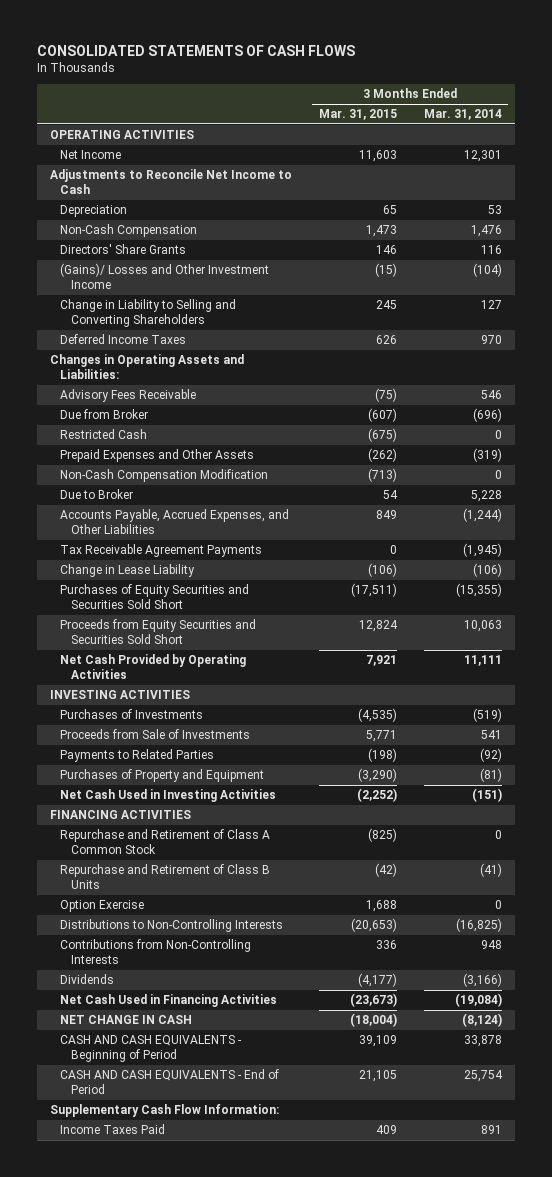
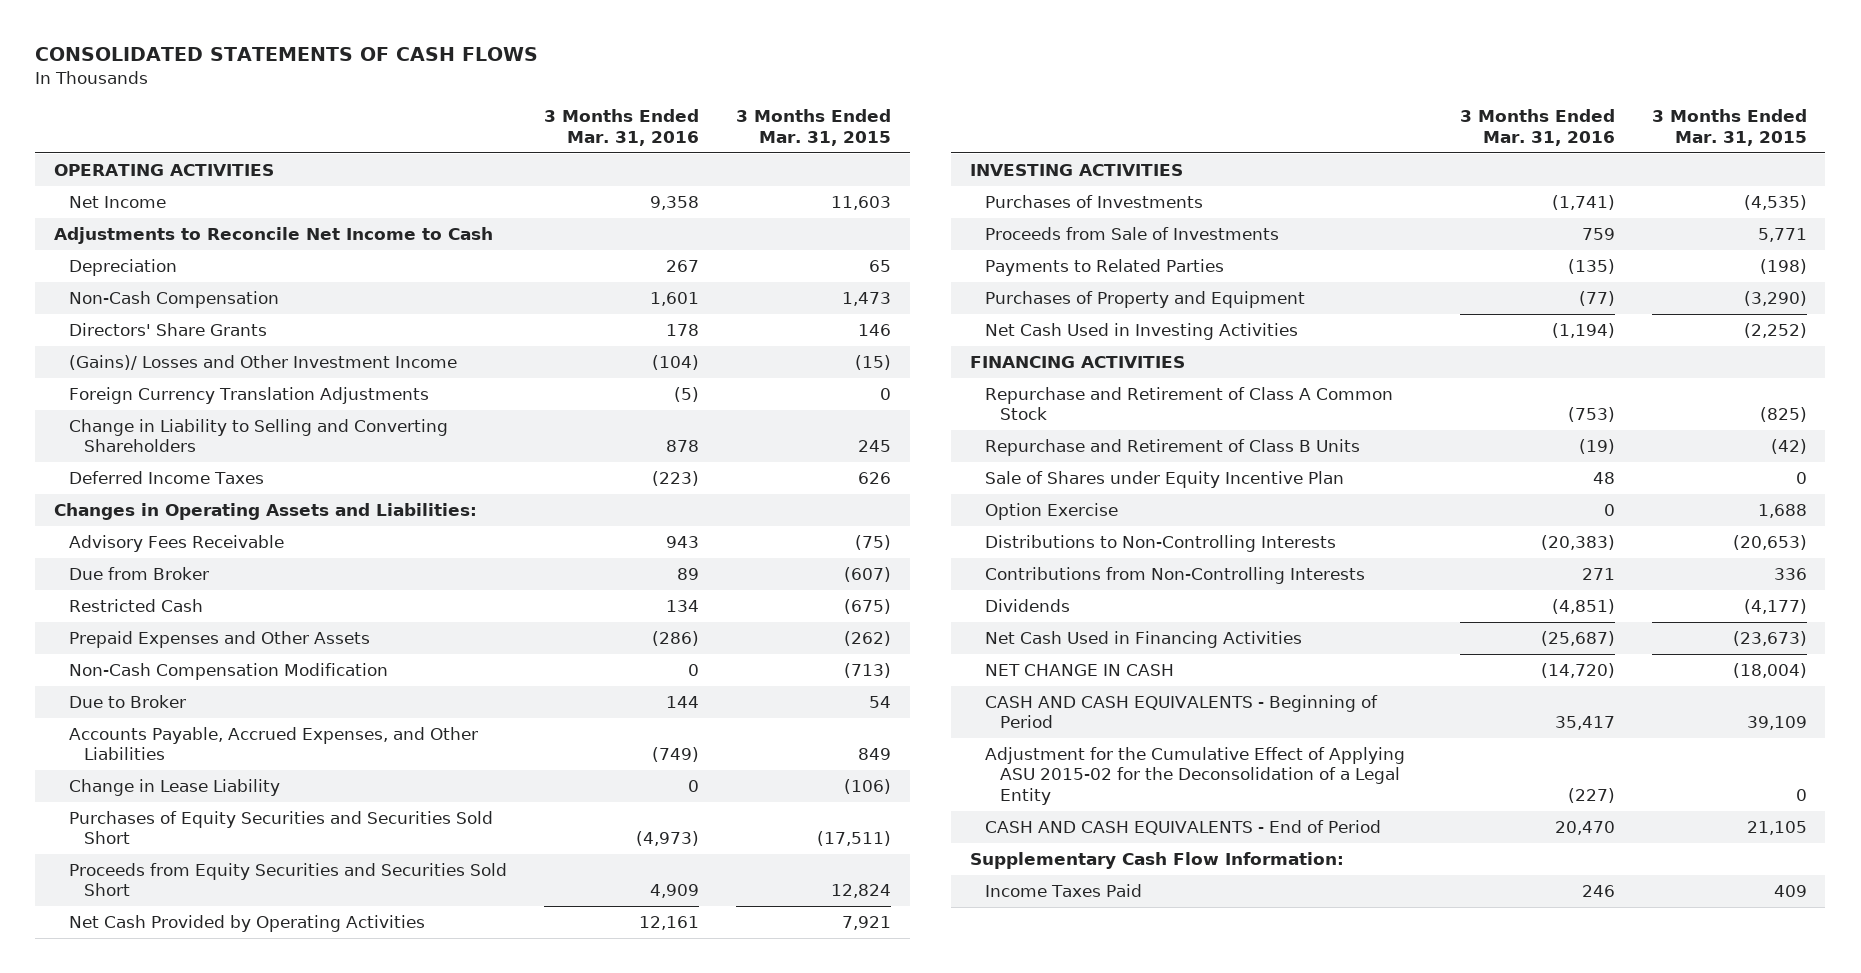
[423,109,502,121] Mar. 31, 2014 -> none
none -> [543,109,699,146] 3 Months Ended Mar. 31, 2016
none -> [68,387,429,405] Foreign Currency Translation Adjustments
[60,544,263,558] Tax Receivable Agreement Payments -> none
none -> [984,471,1344,489] Sale of Shares under Equity Incentive Plan
none -> [984,747,1405,805] Adjustment for the Cumulative Effect of Applying ASU 2015-02 for the Deconsolidation of a Legal Entity

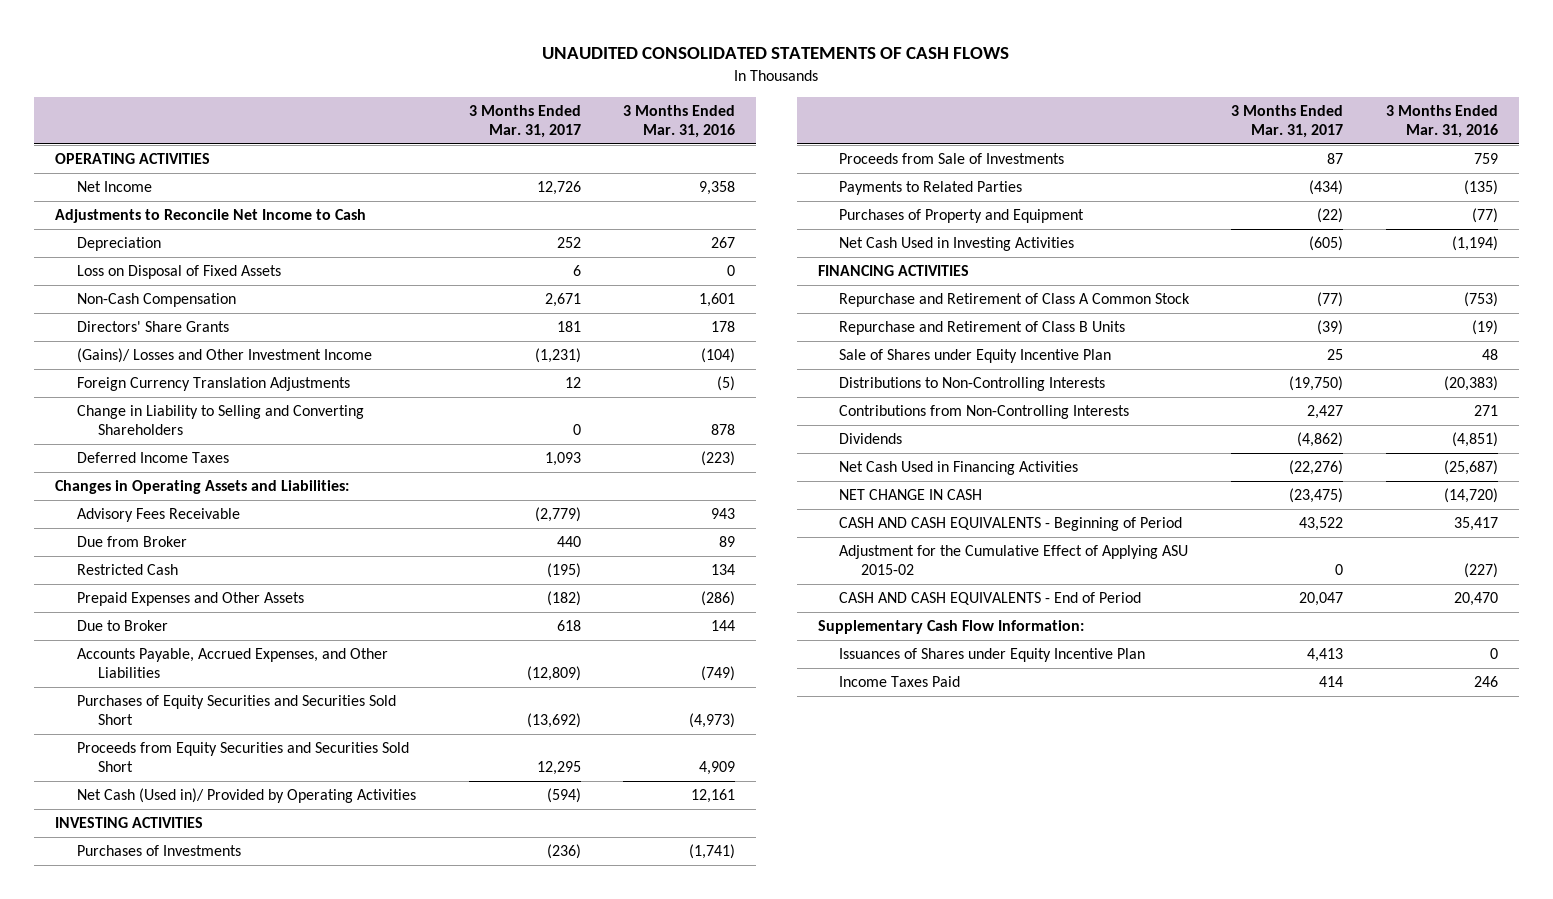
[35,47,539,62] CONSOLIDATED STATEMENTS OF CASH FLOWS -> [542,47,1010,60] UNAUDITED CONSOLIDATED STATEMENTS OF CASH FLOWS
[736,109,892,146] 3 Months Ended Mar. 31, 2015 -> none
none -> [468,105,581,139] 3 Months Ended Mar. 31, 2017
none -> [76,265,281,280] Loss on Disposal of Fixed Assets
[68,663,388,681] Non-Cash Compensation Modification -> none
[68,779,280,797] Change in Lease Liability -> none
[68,915,425,933] Net Cash Provided by Operating Activities -> [76,788,416,804] Net Cash (Used in)/ Provided by Operating Activities
[984,503,1118,521] Option Exercise -> none
[984,747,1405,805] Adjustment for the Cumulative Effect of Applying ASU 2015-02 for the Deconsolidation of a Legal Entity -> [839,545,1189,576] Adjustment for the Cumulative Effect of Applying ASU 2015-02
none -> [839,648,1146,663] Issuances of Shares under Equity Incentive Plan

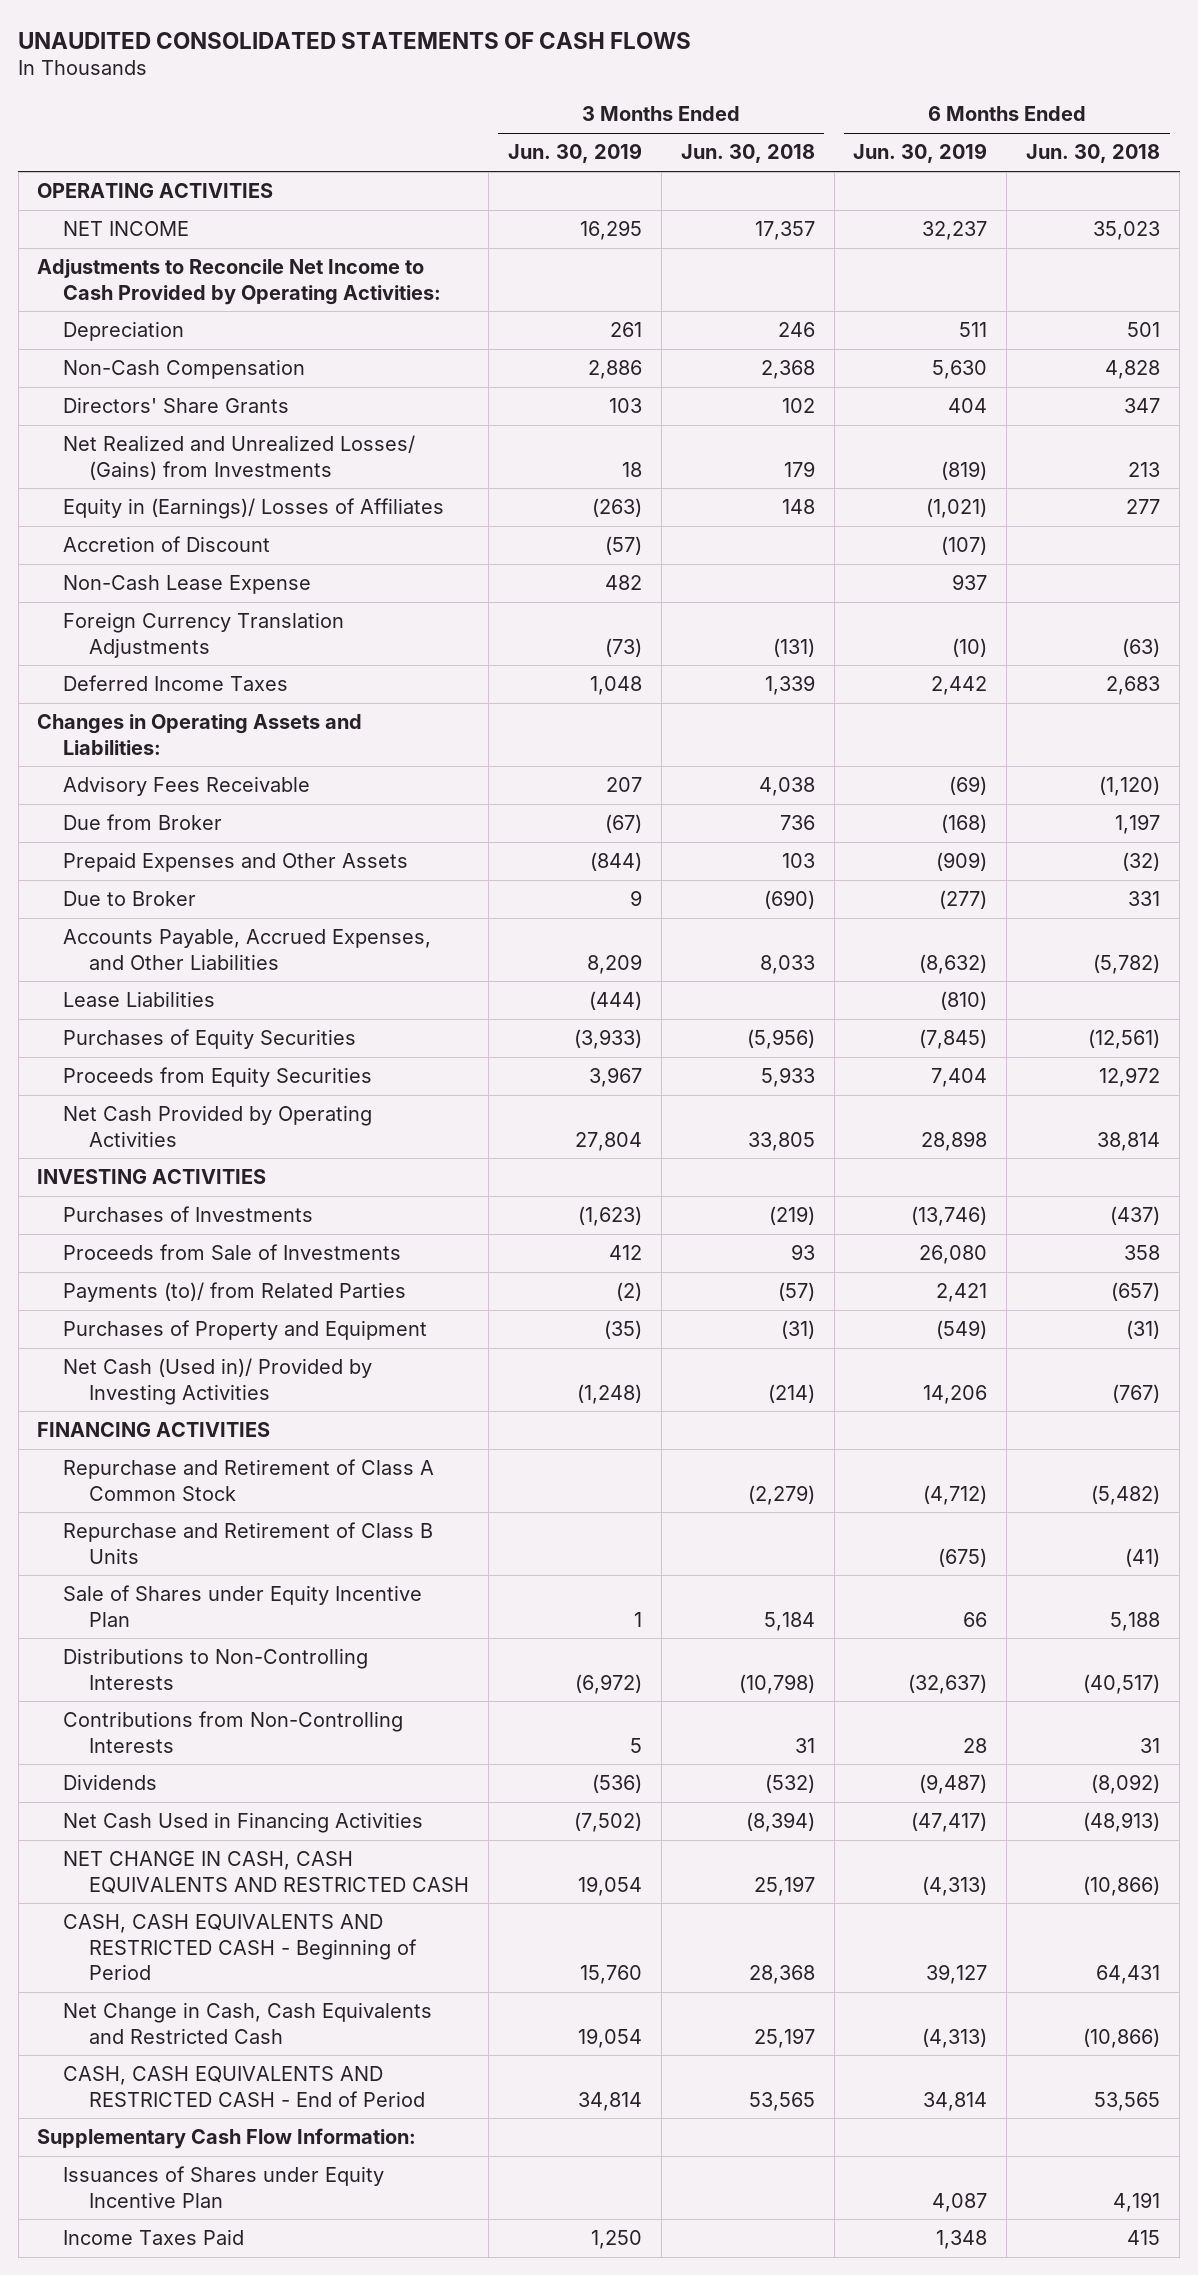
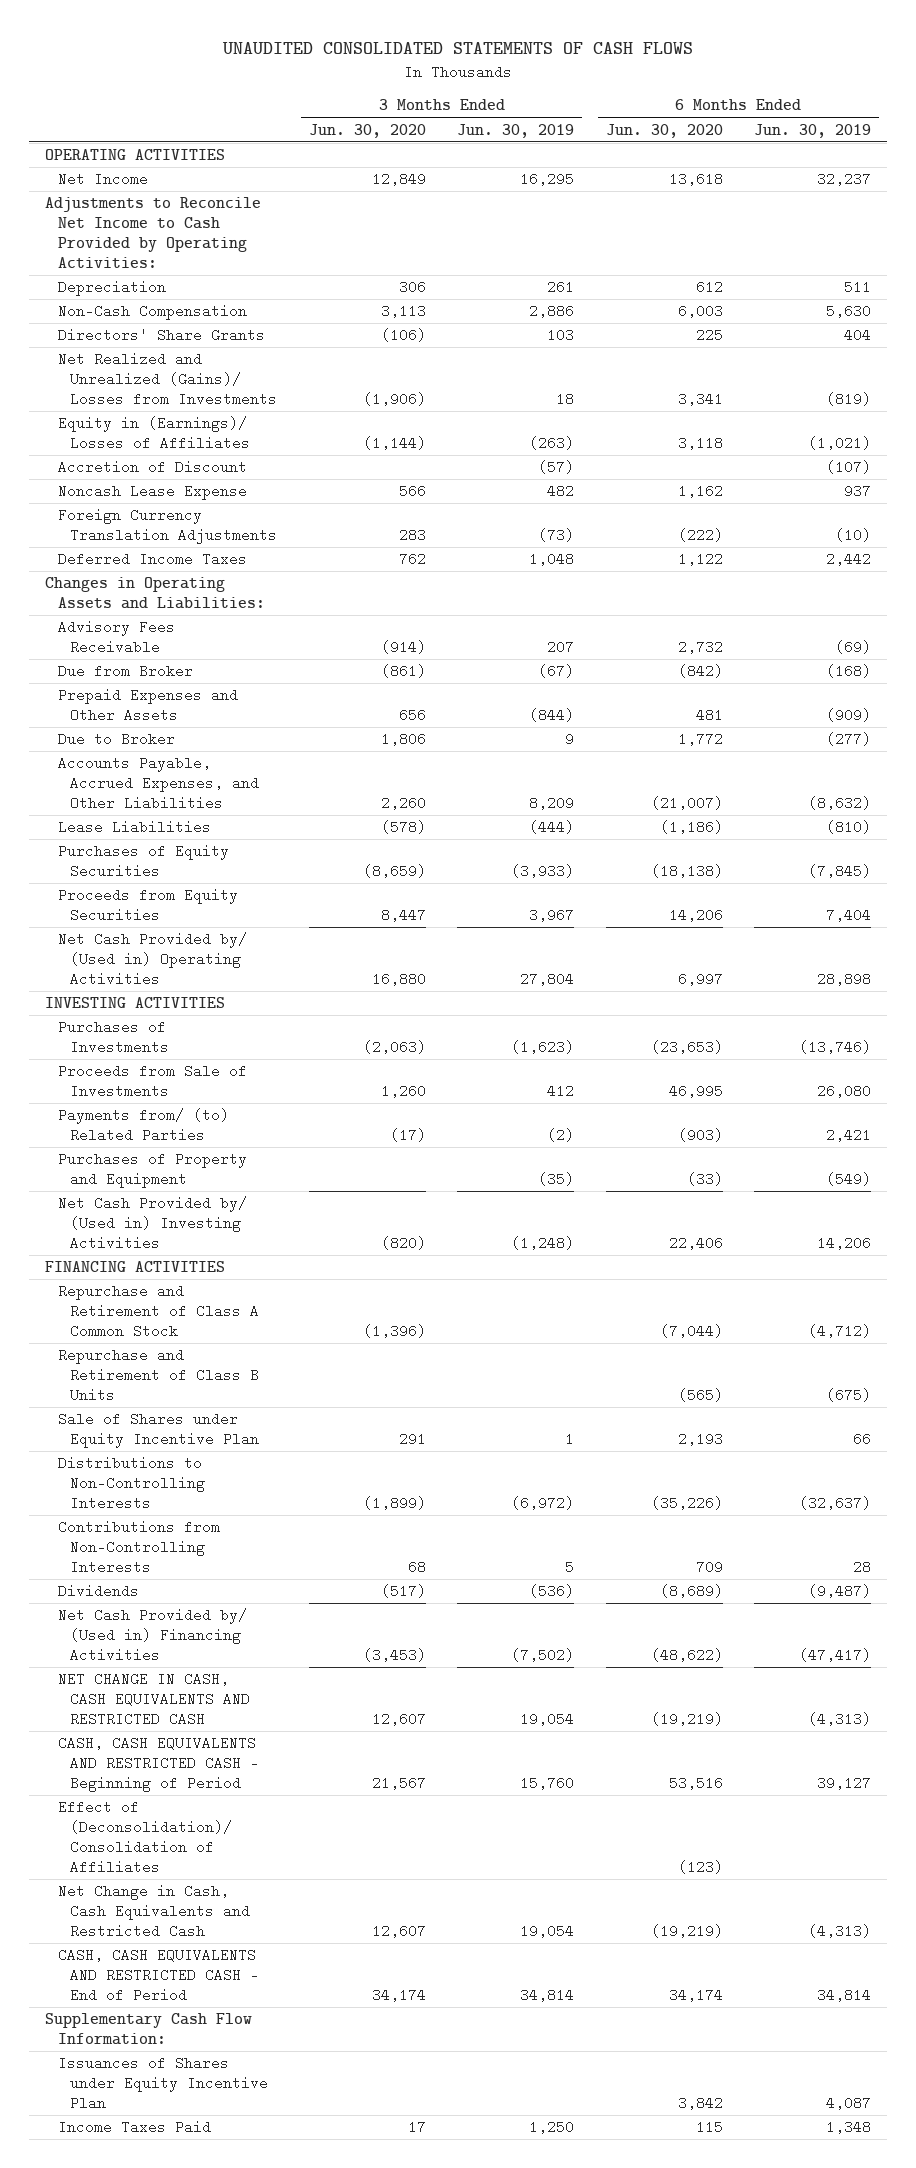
[680,144,815,164] Jun. 30, 2018 -> none
[1026,144,1161,164] Jun. 30, 2018 -> none
none -> [308,123,426,138] Jun. 30, 2020
none -> [605,123,723,138] Jun. 30, 2020
[63,221,190,237] NET INCOME -> [57,172,148,187] Net Income
[63,435,416,480] Net Realized and Unrealized Losses/ (Gains) from Investments -> [57,352,278,406] Net Realized and Unrealized (Gains)/ Losses from Investments
[63,575,312,595] Non-Cash Lease Expense -> [57,484,247,501] Noncash Lease Expense
[63,1105,373,1147] Net Cash Provided by Operating Activities -> [57,932,247,986] Net Cash Provided by/ (Used in) Operating Activities
[63,1282,407,1303] Payments (to)/ from Related Parties -> [57,1108,229,1143] Payments from/ (to) Related Parties
[63,1358,373,1405] Net Cash (Used in)/ Provided by Investing Activities -> [57,1196,247,1250] Net Cash Provided by/ (Used in) Investing Activities
[63,1812,424,1834] Net Cash Used in Financing Activities -> [57,1608,247,1662] Net Cash Provided by/ (Used in) Financing Activities
none -> [57,1800,233,1874] Effect of (Deconsolidation)/ Consolidation of Affiliates

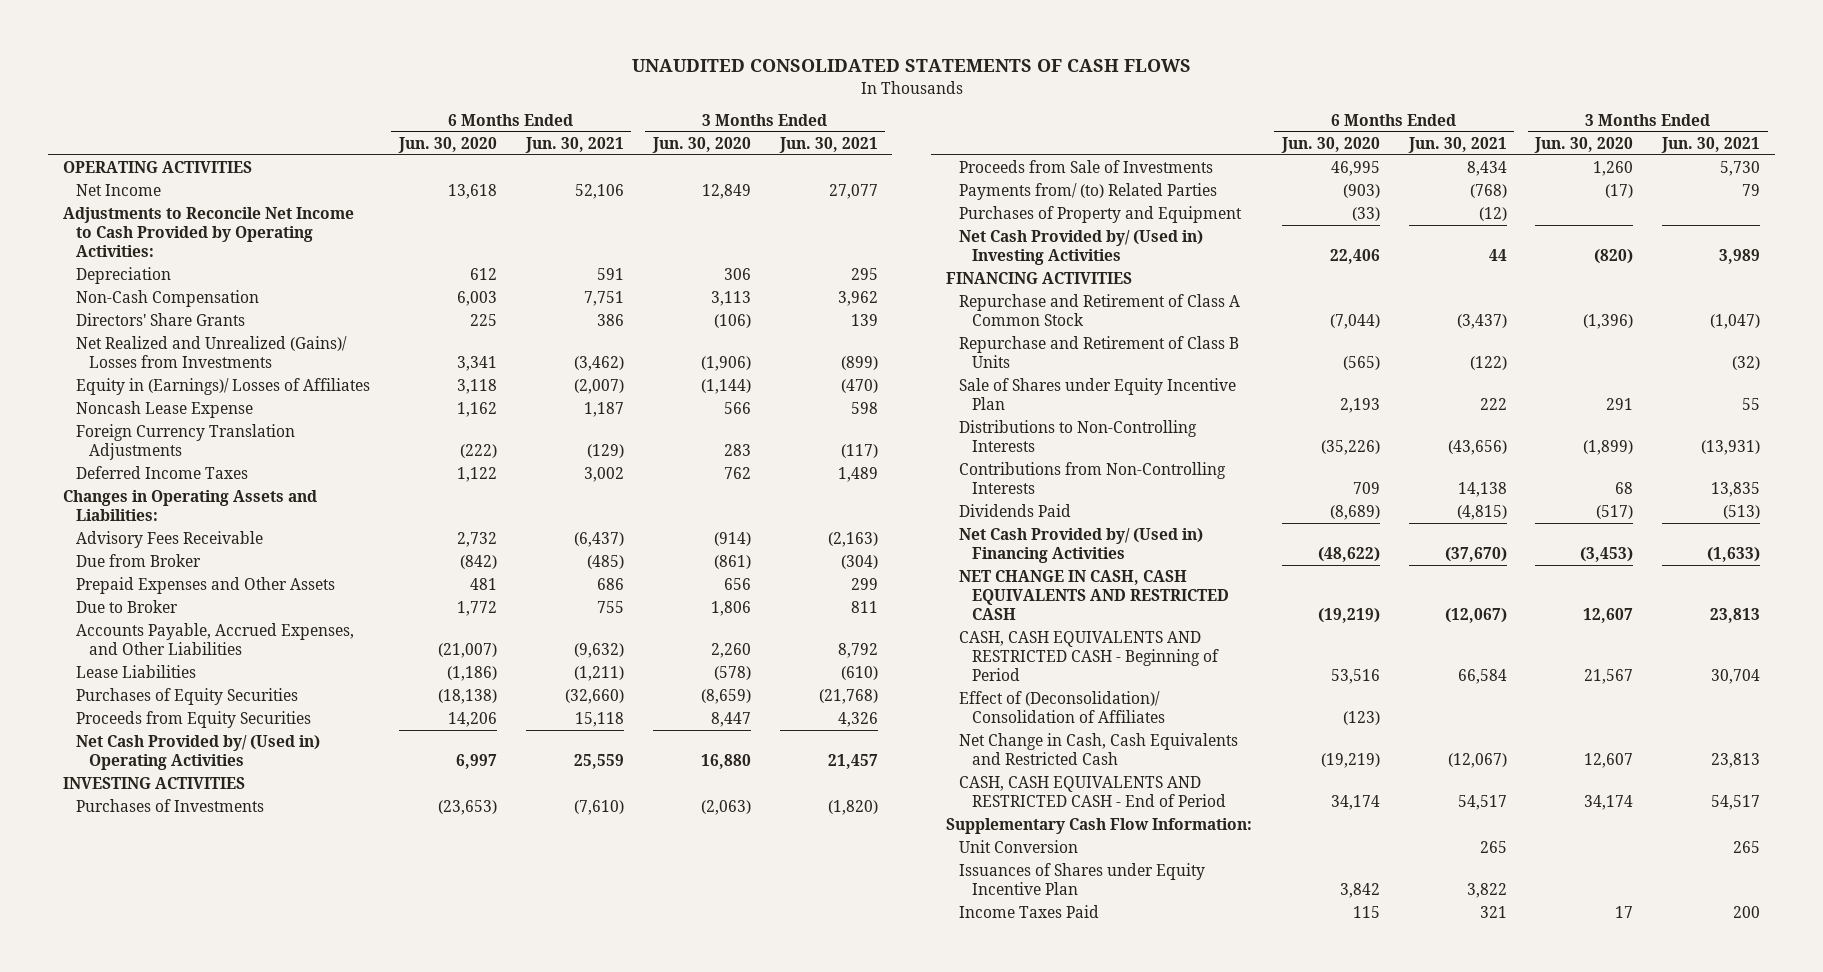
[457,123,575,138] Jun. 30, 2019 -> none
[754,123,872,138] Jun. 30, 2019 -> none
none -> [524,136,624,153] Jun. 30, 2021
none -> [778,136,878,153] Jun. 30, 2021
[57,460,247,475] Accretion of Discount -> none
[57,1584,139,1599] Dividends -> [958,503,1071,517] Dividends Paid
none -> [958,839,1078,853] Unit Conversion

